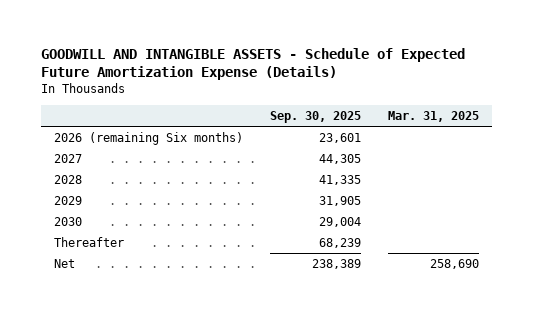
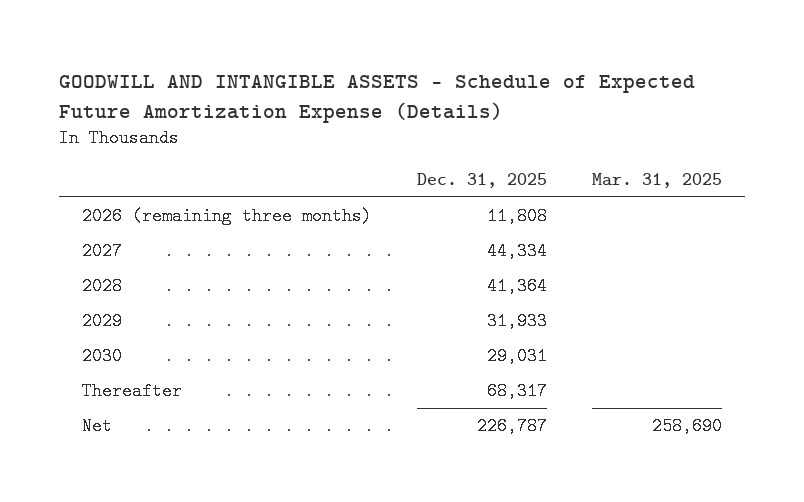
[269,110,361,123] Sep. 30, 2025 -> none
none -> [416,173,547,189] Dec. 31, 2025
[53,131,243,145] 2026 (remaining Six months) -> [81,207,372,226] 2026 (remaining three months)

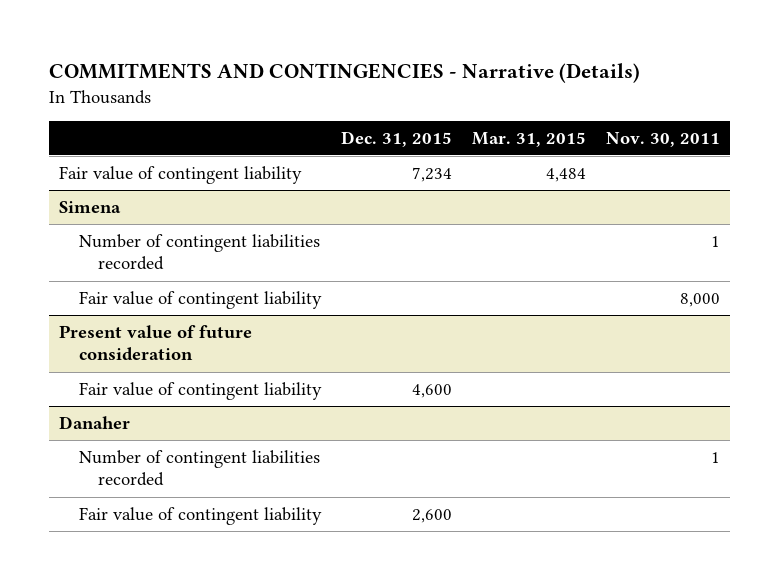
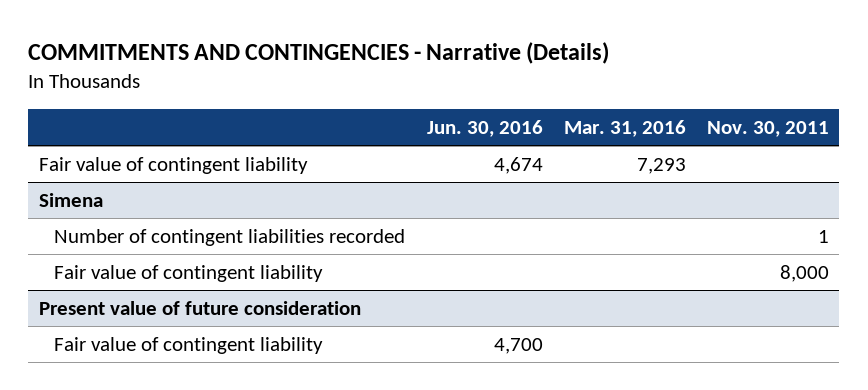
[341,130,453,147] Dec. 31, 2015 -> none
[472,131,587,147] Mar. 31, 2015 -> none
none -> [426,119,543,137] Jun. 30, 2016
none -> [563,119,686,137] Mar. 31, 2016
[59,416,131,430] Danaher -> none
[78,450,320,487] Number of contingent liabilities recorded -> none
[78,507,322,526] Fair value of contingent liability -> none

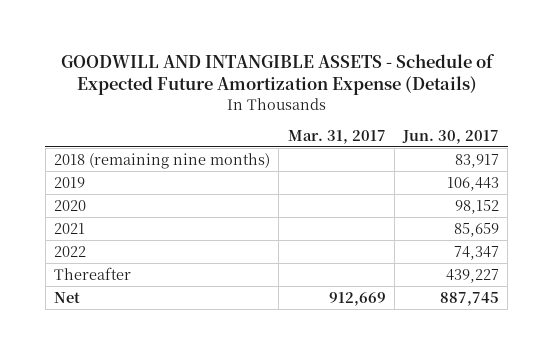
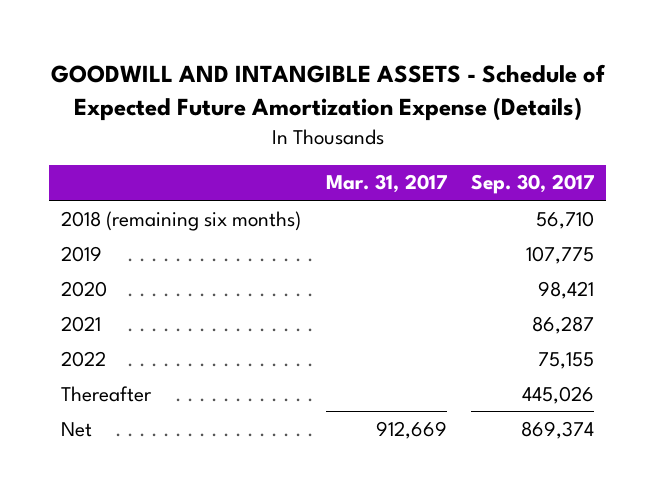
[402,129,500,144] Jun. 30, 2017 -> none
none -> [471,174,595,195] Sep. 30, 2017
[53,152,270,169] 2018 (remaining nine months) -> [61,210,302,231] 2018 (remaining six months)

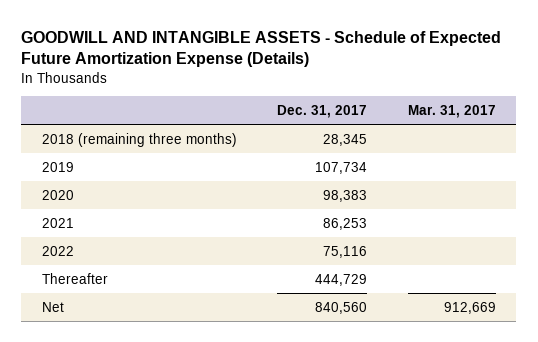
[471,174,595,195] Sep. 30, 2017 -> none
none -> [277,104,368,118] Dec. 31, 2017
[61,210,302,231] 2018 (remaining six months) -> [41,132,237,147] 2018 (remaining three months)

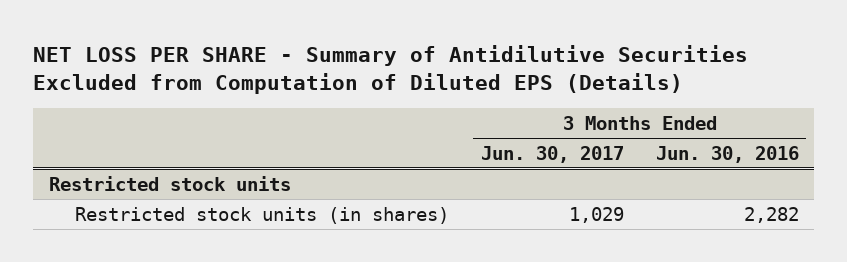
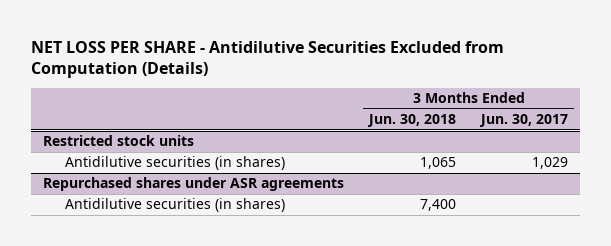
[33,44,749,94] NET LOSS PER SHARE - Summary of Antidilutive Securities Excluded from Computation of Diluted EPS (Details) -> [31,40,505,79] NET LOSS PER SHARE - Antidilutive Securities Excluded from Computation (Details)
[655,145,799,163] Jun. 30, 2016 -> none
none -> [367,114,457,128] Jun. 30, 2018
[75,206,450,224] Restricted stock units (in shares) -> [65,156,286,171] Antidilutive securities (in shares)
none -> [43,177,345,192] Repurchased shares under ASR agreements
none -> [65,198,286,213] Antidilutive securities (in shares)

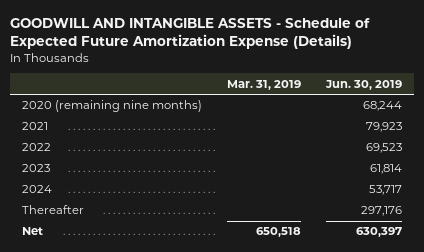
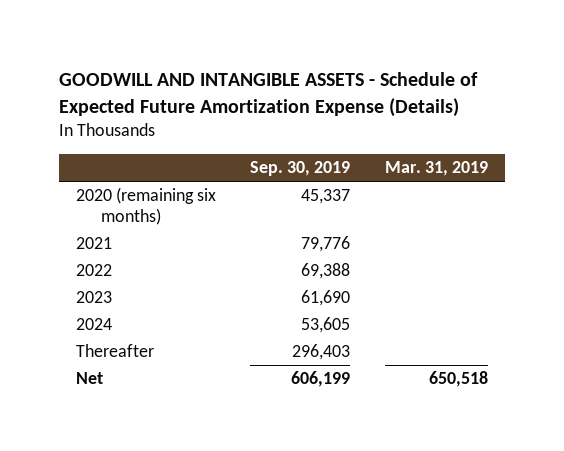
[324,79,402,90] Jun. 30, 2019 -> none
none -> [250,161,351,177] Sep. 30, 2019
[22,100,203,113] 2020 (remaining nine months) -> [75,187,216,226] 2020 (remaining six months)

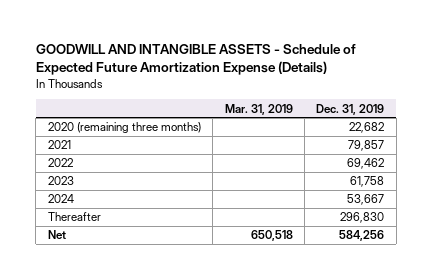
[250,161,351,177] Sep. 30, 2019 -> none
none -> [316,103,385,115] Dec. 31, 2019
[75,187,216,226] 2020 (remaining six months) -> [47,122,201,134] 2020 (remaining three months)

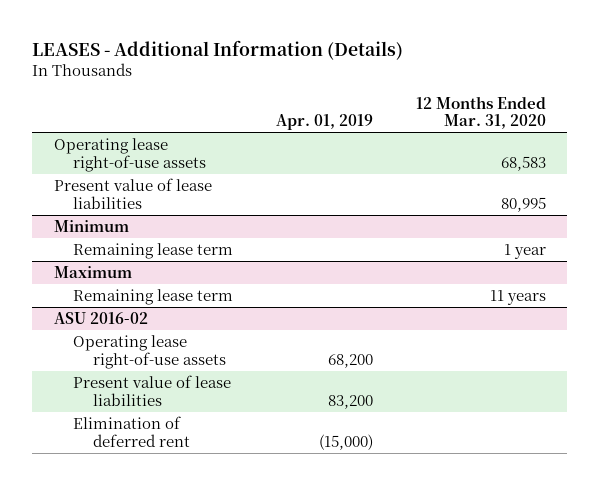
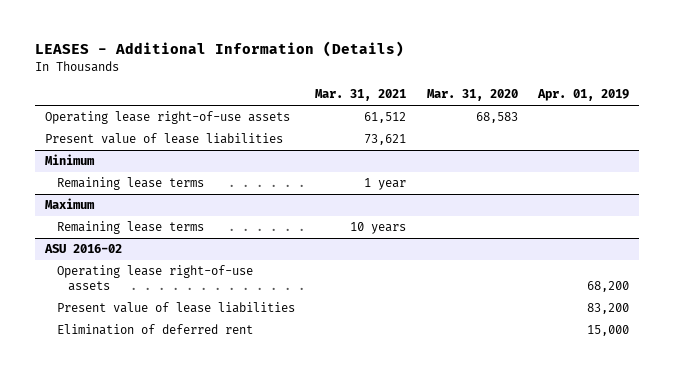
[415,95,546,130] 12 Months Ended Mar. 31, 2020 -> none
none -> [315,89,407,102] Mar. 31, 2021
none -> [426,89,518,102] Mar. 31, 2020
[73,243,234,260] Remaining lease term -> [56,177,204,191] Remaining lease terms
[73,289,234,306] Remaining lease term -> [56,221,204,235] Remaining lease terms
[319,433,374,450] (15,000) -> [587,325,630,337] 15,000

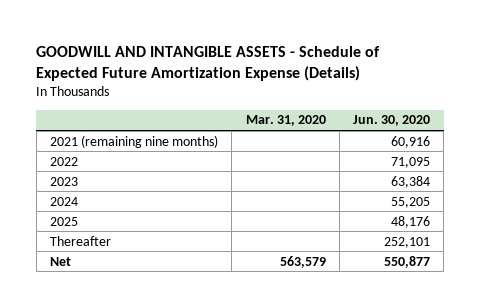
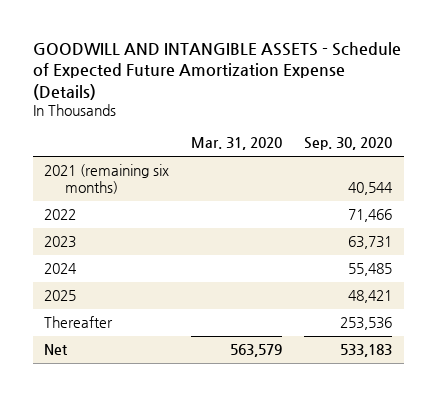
[353,115,431,127] Jun. 30, 2020 -> none
none -> [304,137,393,151] Sep. 30, 2020
[50,134,219,148] 2021 (remaining nine months) -> [44,164,170,194] 2021 (remaining six months)

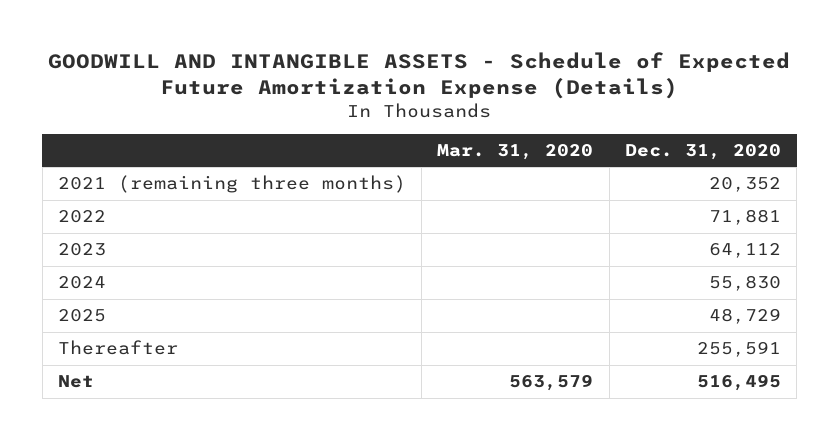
[304,137,393,151] Sep. 30, 2020 -> none
none -> [624,143,781,160] Dec. 31, 2020
[44,164,170,194] 2021 (remaining six months) -> [57,175,406,194] 2021 (remaining three months)

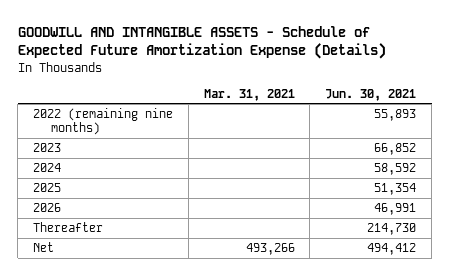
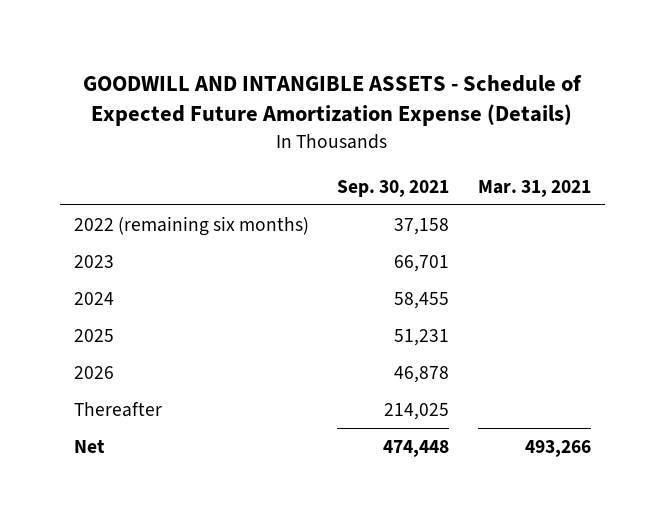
[325,88,417,101] Jun. 30, 2021 -> none
none -> [337,179,450,197] Sep. 30, 2021
[33,108,174,136] 2022 (remaining nine months) -> [74,216,310,237] 2022 (remaining six months)

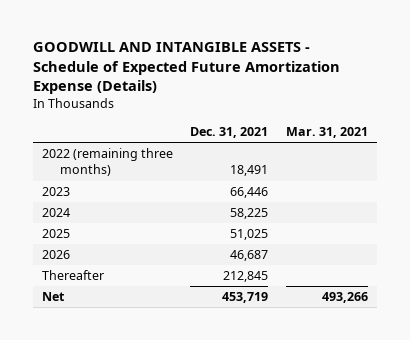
[337,179,450,197] Sep. 30, 2021 -> none
none -> [190,126,269,138] Dec. 31, 2021
[74,216,310,237] 2022 (remaining six months) -> [41,148,173,177] 2022 (remaining three months)

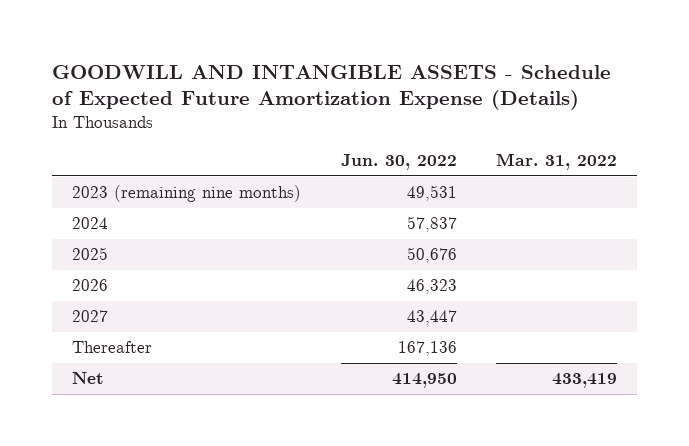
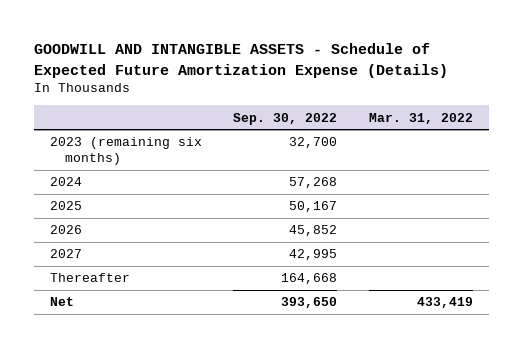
[340,154,457,171] Jun. 30, 2022 -> none
none -> [233,112,338,125] Sep. 30, 2022
[72,185,302,203] 2023 (remaining nine months) -> [49,137,202,166] 2023 (remaining six months)

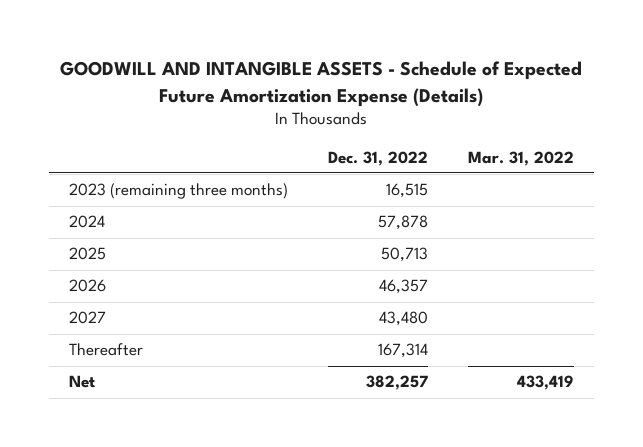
[233,112,338,125] Sep. 30, 2022 -> none
none -> [327,150,428,166] Dec. 31, 2022
[49,137,202,166] 2023 (remaining six months) -> [69,183,289,200] 2023 (remaining three months)

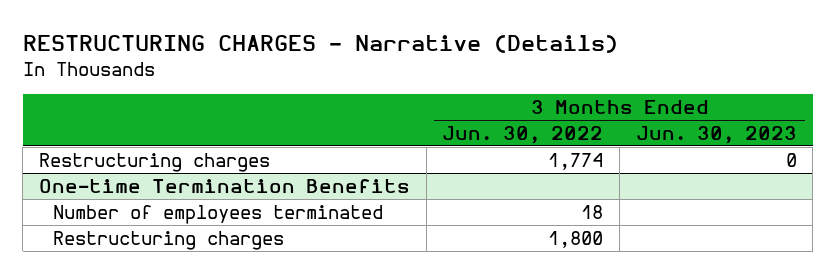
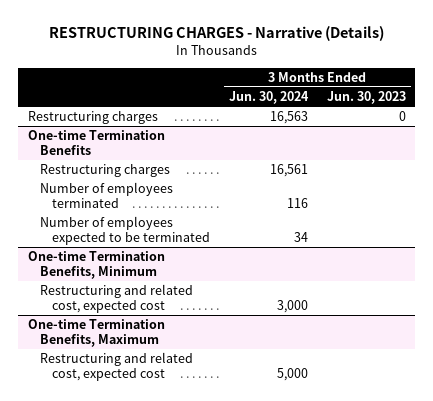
[442,125,604,144] Jun. 30, 2022 -> none
none -> [228,91,309,105] Jun. 30, 2024
[53,204,384,224] Number of employees terminated -> [39,182,173,208] Number of employees terminated
none -> [39,216,210,245] Number of employees expected to be terminated
none -> [27,251,165,279] One-time Termination Benefits, Minimum
none -> [39,284,193,313] Restructuring and related cost, expected cost
none -> [27,319,165,347] One-time Termination Benefits, Maximum
none -> [39,352,193,381] Restructuring and related cost, expected cost

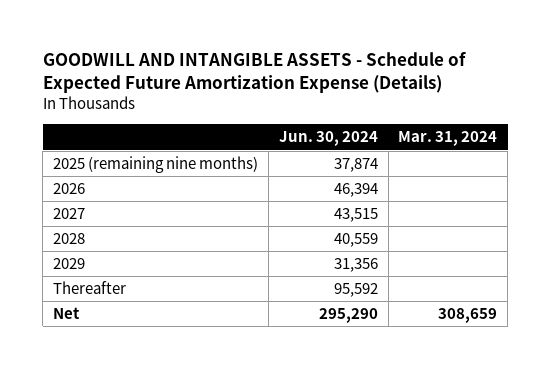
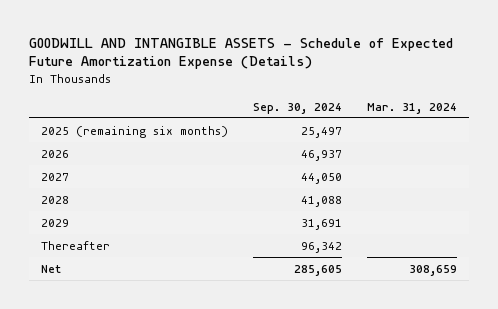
[278,131,378,147] Jun. 30, 2024 -> none
none -> [253,102,343,114] Sep. 30, 2024
[53,156,259,174] 2025 (remaining nine months) -> [41,125,229,138] 2025 (remaining six months)

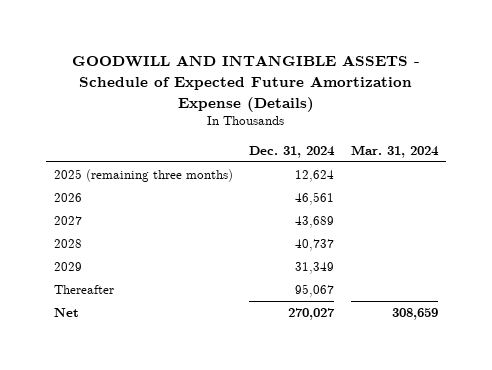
[253,102,343,114] Sep. 30, 2024 -> none
none -> [249,145,336,158] Dec. 31, 2024
[41,125,229,138] 2025 (remaining six months) -> [54,169,234,183] 2025 (remaining three months)

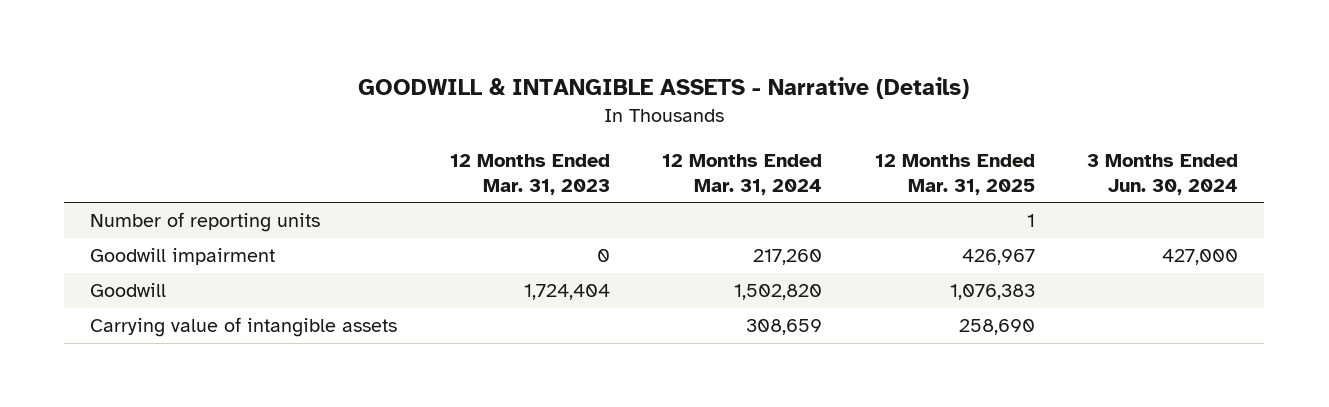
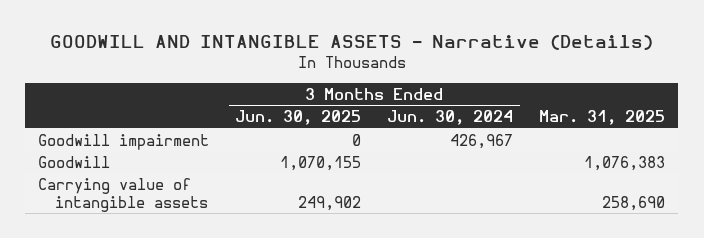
[358,77,970,100] GOODWILL & INTANGIBLE ASSETS - Narrative (Details) -> [49,35,653,51] GOODWILL AND INTANGIBLE ASSETS - Narrative (Details)
[449,153,610,195] 12 Months Ended Mar. 31, 2023 -> none
[662,153,823,195] 12 Months Ended Mar. 31, 2024 -> none
[874,153,1035,195] 12 Months Ended Mar. 31, 2025 -> none
none -> [235,110,362,126] Jun. 30, 2025
none -> [539,110,666,126] Mar. 31, 2025
[90,212,321,233] Number of reporting units -> none
[1162,249,1239,266] 427,000 -> [450,133,514,149] 426,967

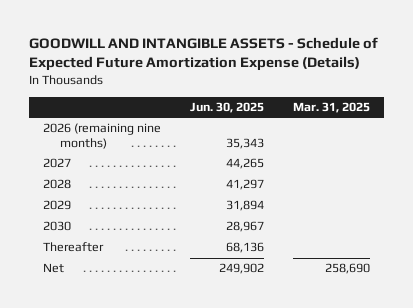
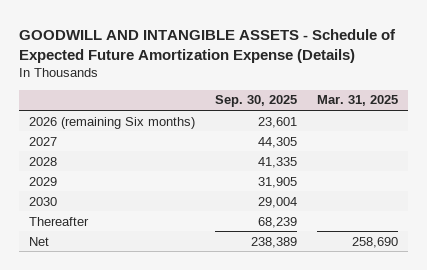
[190,101,265,113] Jun. 30, 2025 -> none
none -> [215,95,298,108] Sep. 30, 2025
[43,123,162,150] 2026 (remaining nine months) -> [29,116,196,129] 2026 (remaining Six months)

